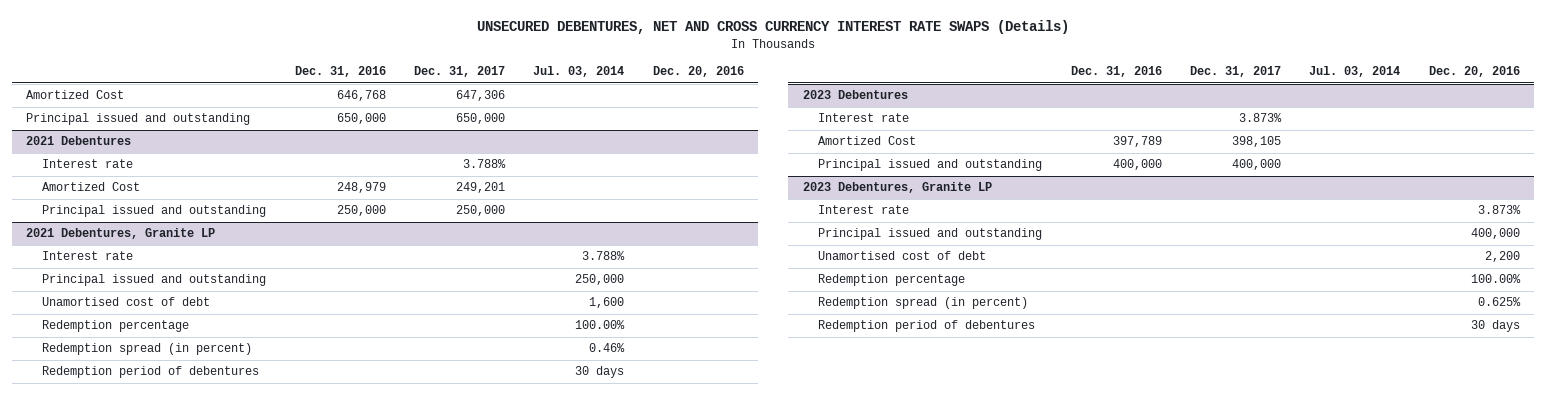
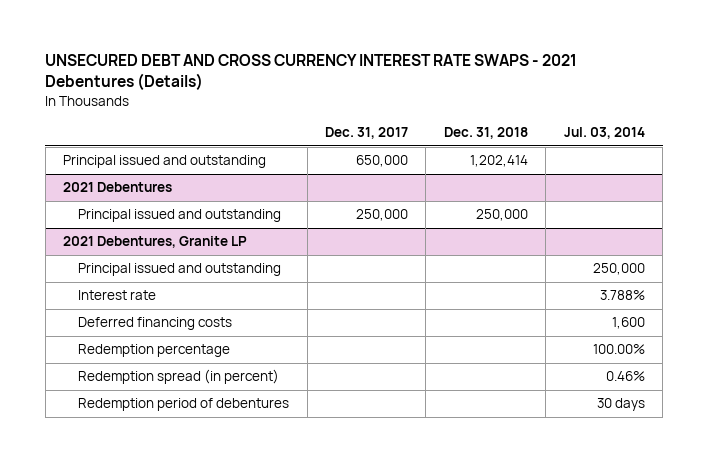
[477,20,1070,35] UNSECURED DEBENTURES, NET AND CROSS CURRENCY INTEREST RATE SWAPS (Details) -> [45,54,578,91] UNSECURED DEBT AND CROSS CURRENCY INTEREST RATE SWAPS - 2021 Debentures (Details)
[294,66,386,78] Dec. 31, 2016 -> none
[652,66,744,78] Dec. 20, 2016 -> none
none -> [443,127,528,140] Dec. 31, 2018
[26,90,125,100] Amortized Cost -> none
[42,159,134,169] Interest rate -> none
[42,182,141,192] Amortized Cost -> none
[42,297,211,307] Unamortised cost of debt -> none
[42,251,134,261] Interest rate -> [78,290,157,301] Interest rate
none -> [78,317,233,331] Deferred financing costs
[802,90,908,100] 2023 Debentures -> none
[818,113,910,123] Interest rate -> none
[818,136,917,146] Amortized Cost -> none
[818,159,1043,172] Principal issued and outstanding -> none
[802,182,992,194] 2023 Debentures, Granite LP -> none
[818,205,910,215] Interest rate -> none
[818,228,1043,241] Principal issued and outstanding -> none
[818,251,987,261] Unamortised cost of debt -> none
[818,274,966,287] Redemption percentage -> none
[818,297,1029,310] Redemption spread (in percent) -> none
[818,320,1036,333] Redemption period of debentures -> none

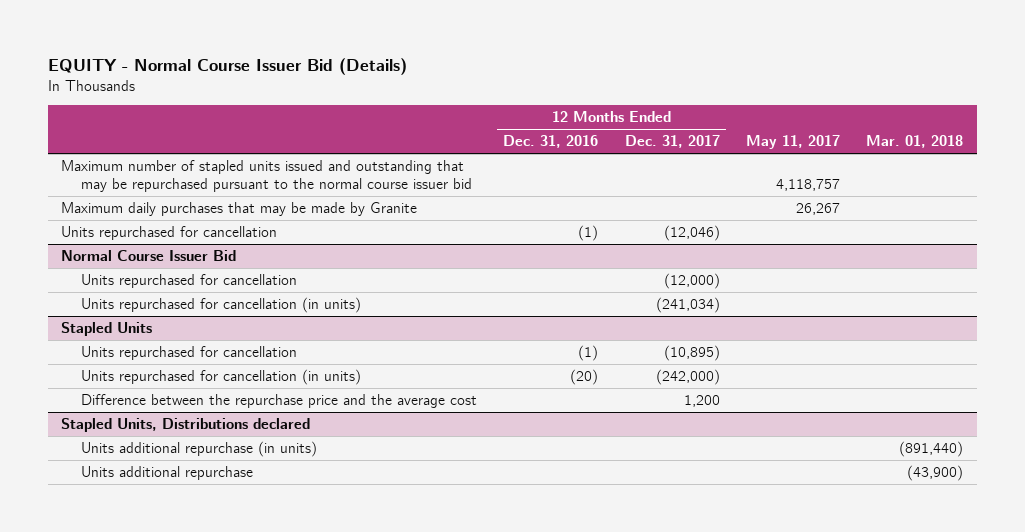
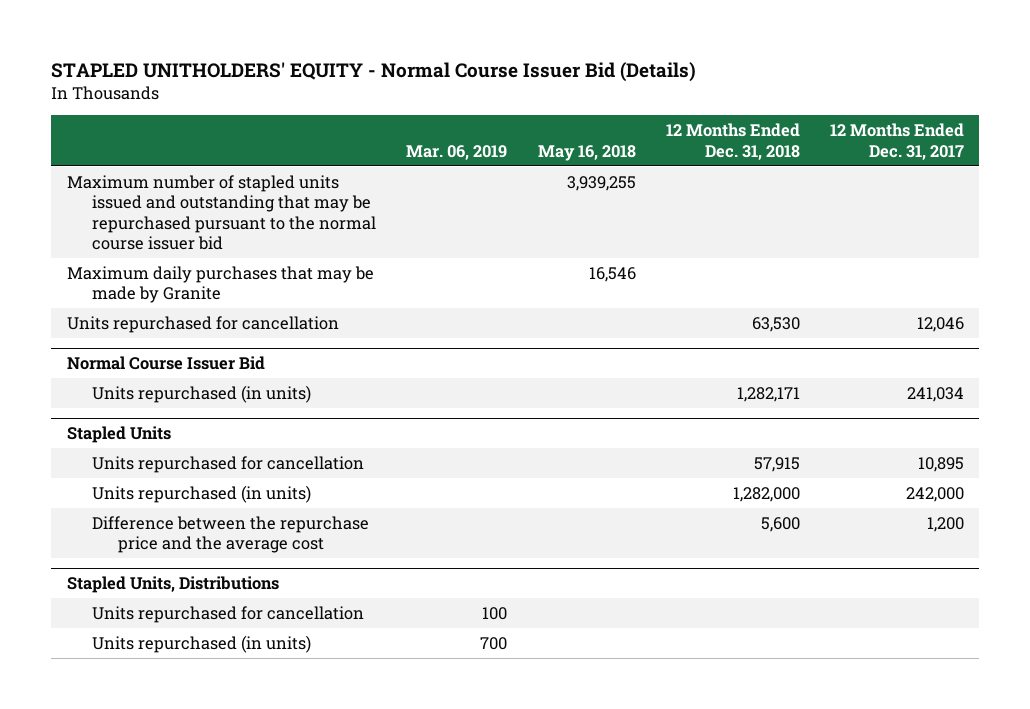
[48,57,408,75] EQUITY - Normal Course Issuer Bid (Details) -> [51,61,697,82] STAPLED UNITHOLDERS' EQUITY - Normal Course Issuer Bid (Details)
[503,135,599,149] Dec. 31, 2016 -> none
[746,135,841,150] May 11, 2017 -> none
[866,135,964,149] Mar. 01, 2018 -> none
none -> [406,144,508,160] Mar. 06, 2019
none -> [537,144,636,161] May 16, 2018
none -> [665,122,800,160] 12 Months Ended Dec. 31, 2018
[663,224,720,241] (12,046) -> [916,316,964,332] 12,046
[81,273,298,288] Units repurchased for cancellation -> none
[81,296,362,313] Units repurchased for cancellation (in units) -> [92,384,312,403] Units repurchased (in units)
[655,296,720,313] (241,034) -> [906,386,964,402] 241,034
[663,344,720,361] (10,895) -> [917,456,964,472] 10,895
[81,368,362,385] Units repurchased for cancellation (in units) -> [92,484,312,503] Units repurchased (in units)
[655,368,720,385] (242,000) -> [905,486,964,502] 242,000
[81,440,318,457] Units additional repurchase (in units) -> none
[81,465,254,480] Units additional repurchase -> none
[61,417,311,432] Stapled Units, Distributions declared -> [66,576,279,594] Stapled Units, Distributions
none -> [92,605,365,623] Units repurchased for cancellation
none -> [92,634,312,653] Units repurchased (in units)

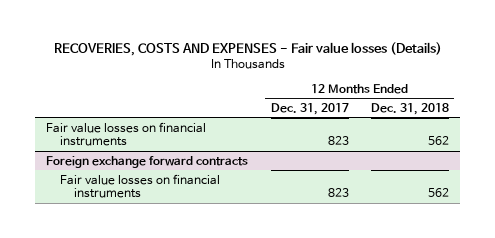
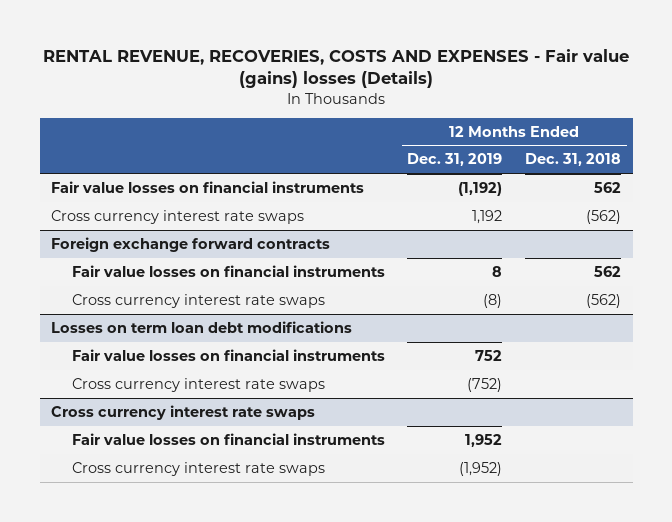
[53,41,442,56] RECOVERIES, COSTS AND EXPENSES - Fair value losses (Details) -> [43,48,630,89] RENTAL REVENUE, RECOVERIES, COSTS AND EXPENSES - Fair value (gains) losses (Details)
[270,102,349,115] Dec. 31, 2017 -> none
none -> [407,153,503,167] Dec. 31, 2019
none -> [51,209,305,224] Cross currency interest rate swaps
none -> [71,293,325,308] Cross currency interest rate swaps
none -> [51,320,353,333] Losses on term loan debt modifications
none -> [71,348,385,361] Fair value losses on financial instruments
none -> [71,377,325,392] Cross currency interest rate swaps
none -> [51,404,316,420] Cross currency interest rate swaps
none -> [71,432,385,445] Fair value losses on financial instruments
none -> [71,461,325,476] Cross currency interest rate swaps

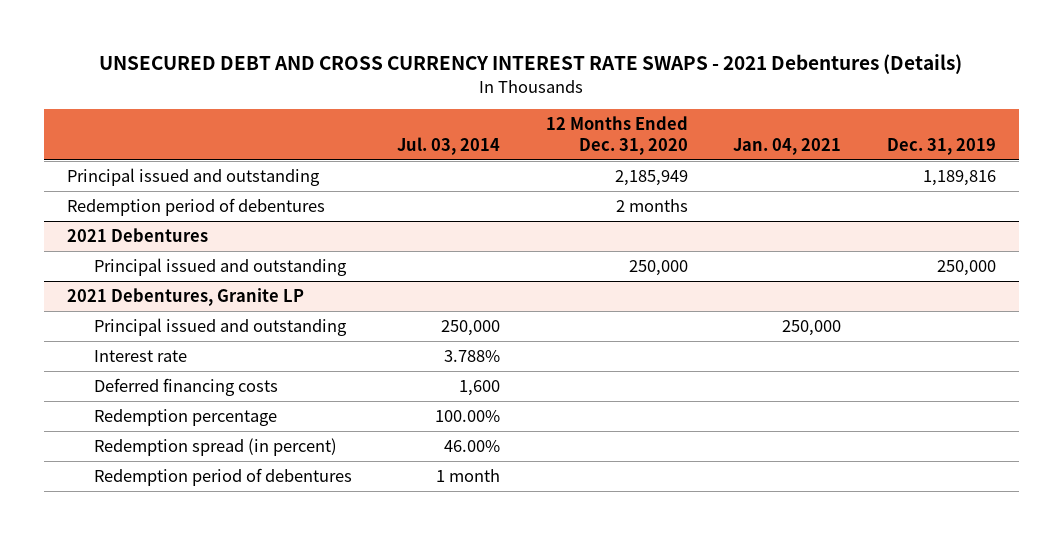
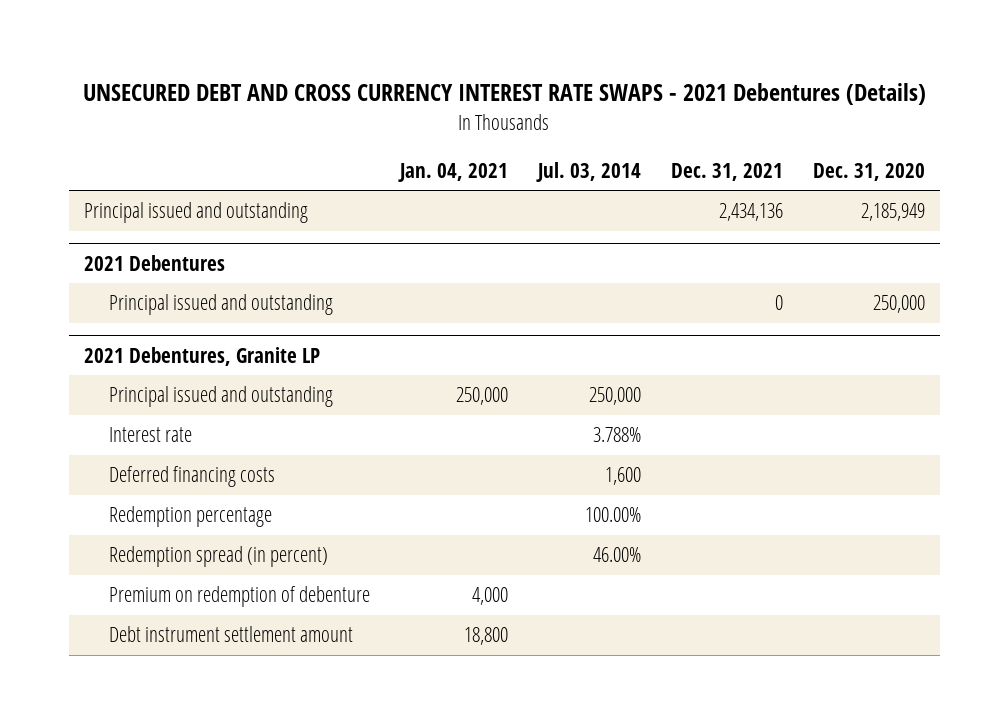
[545,116,688,156] 12 Months Ended Dec. 31, 2020 -> none
[886,138,996,156] Dec. 31, 2019 -> none
none -> [670,162,783,181] Dec. 31, 2021
none -> [812,162,925,181] Dec. 31, 2020
[66,197,325,216] Redemption period of debentures -> none
[93,467,352,486] Redemption period of debentures -> none
none -> [108,586,370,608] Premium on redemption of debenture
none -> [108,626,353,643] Debt instrument settlement amount

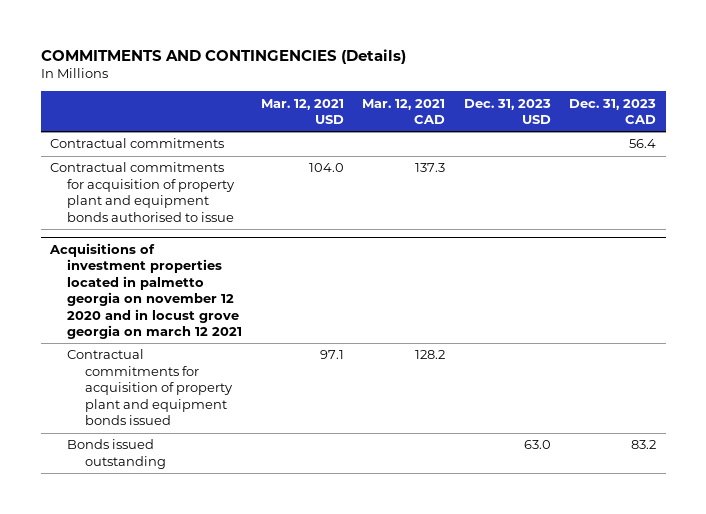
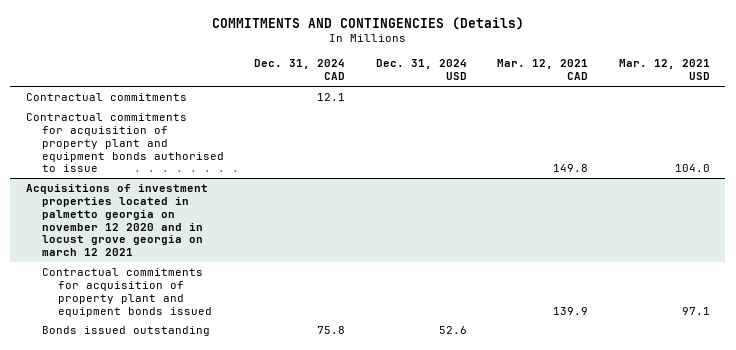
[463,98,551,125] Dec. 31, 2023 USD -> none
[569,98,657,125] Dec. 31, 2023 CAD -> none
none -> [254,59,346,81] Dec. 31, 2024 CAD
none -> [375,59,467,81] Dec. 31, 2024 USD
[415,163,446,173] 137.3 -> [553,164,589,173] 149.8
[415,350,446,360] 128.2 -> [553,306,589,315] 139.9

